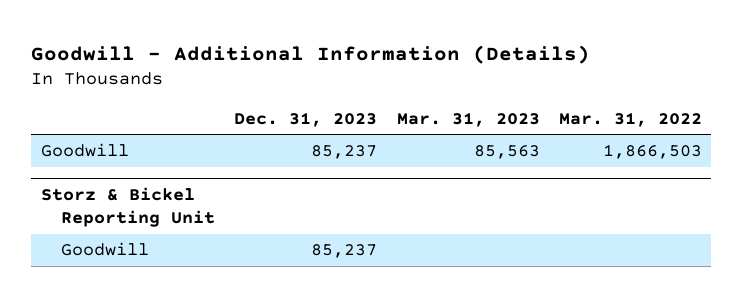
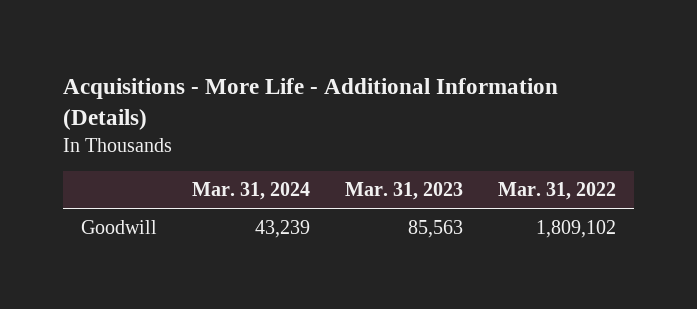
[31,44,591,64] Goodwill - Additional Information (Details) -> [63,78,559,130] Acquisitions - More Life - Additional Information (Details)
[234,111,378,127] Dec. 31, 2023 -> none
none -> [191,182,310,201] Mar. 31, 2024
[40,186,216,228] Storz & Bickel Reporting Unit -> none
[61,242,150,257] Goodwill -> none
[602,144,702,160] 1,866,503 -> [536,219,617,238] 1,809,102

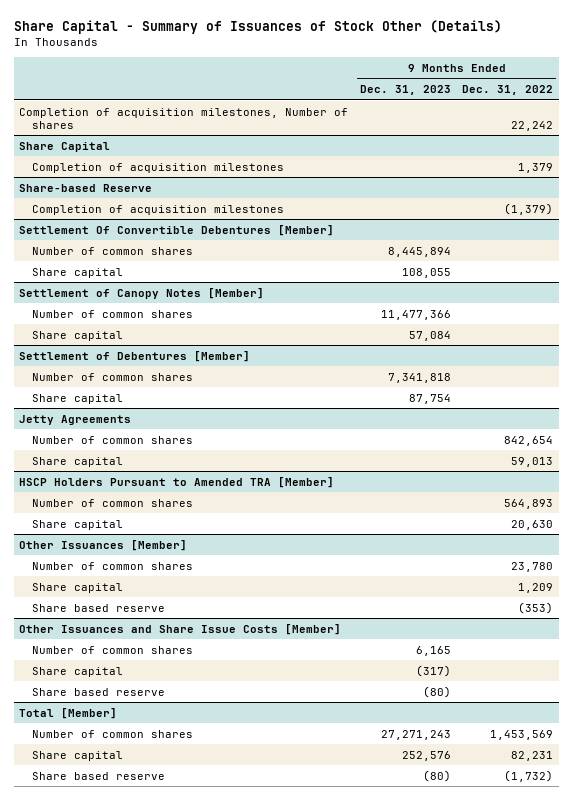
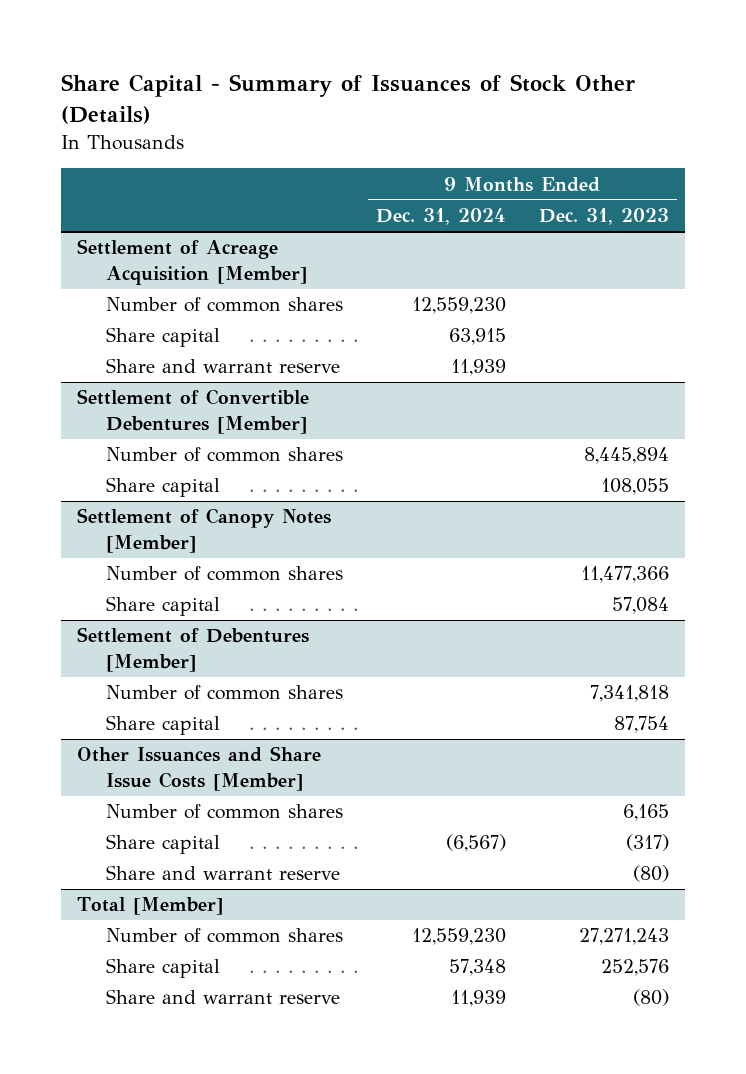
[462,85,554,96] Dec. 31, 2022 -> none
none -> [375,208,506,226] Dec. 31, 2024
[19,107,349,129] Completion of acquisition milestones, Number of shares -> none
[19,141,111,152] Share Capital -> none
[31,162,284,173] Completion of acquisition milestones -> none
[19,183,153,192] Share-based Reserve -> none
[31,204,284,215] Completion of acquisition milestones -> none
none -> [77,239,309,286] Settlement of Acreage Acquisition [Member]
none -> [106,297,344,313] Number of common shares
none -> [106,327,221,348] Share capital
none -> [106,358,341,374] Share and warrant reserve
[19,224,335,236] Settlement Of Convertible Debentures [Member] -> [77,389,310,435] Settlement of Convertible Debentures [Member]
[19,414,132,425] Jetty Agreements -> none
[31,435,193,444] Number of common shares -> none
[31,456,123,467] Share capital -> none
[19,476,335,488] HSCP Holders Pursuant to Amended TRA [Member] -> none
[31,498,193,507] Number of common shares -> none
[31,519,123,530] Share capital -> none
[19,539,188,551] Other Issuances [Member] -> none
[31,561,193,570] Number of common shares -> none
[31,582,123,593] Share capital -> none
[31,603,165,612] Share based reserve -> none
[31,687,165,696] Share based reserve -> [106,865,341,881] Share and warrant reserve
[31,771,165,780] Share based reserve -> [106,989,341,1005] Share and warrant reserve

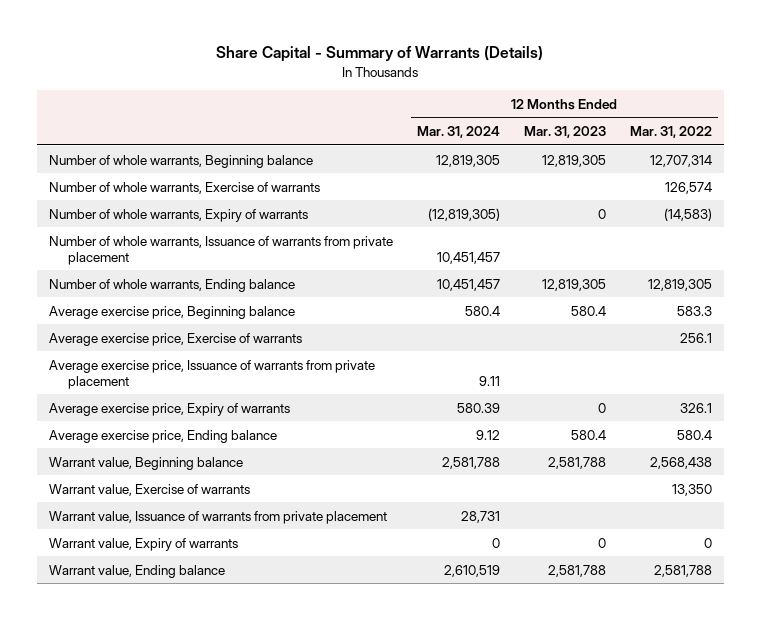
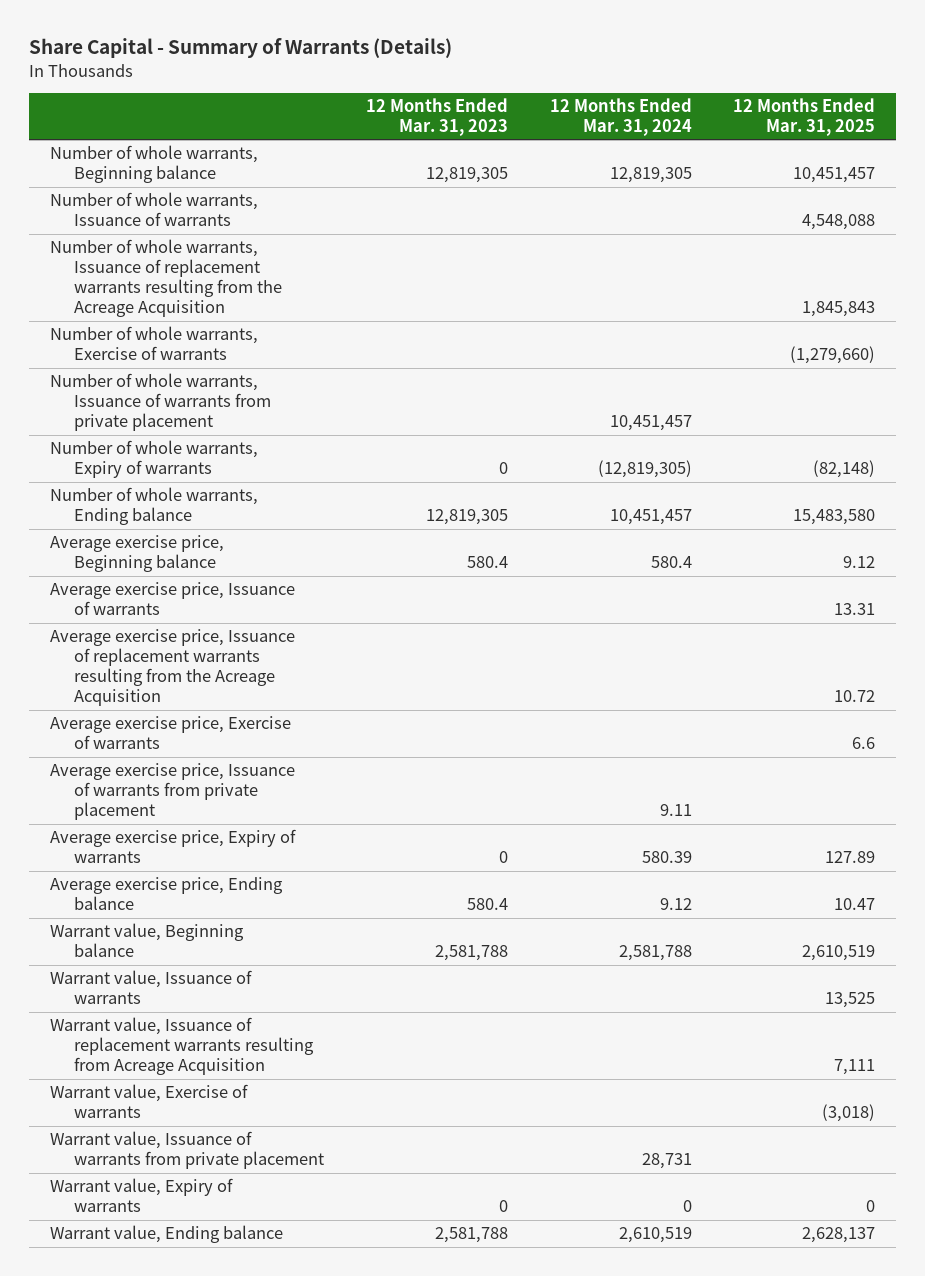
[629,125,712,138] Mar. 31, 2022 -> none
none -> [733,98,876,137] 12 Months Ended Mar. 31, 2025
none -> [49,192,258,227] Number of whole warrants, Issuance of warrants
none -> [49,239,283,318] Number of whole warrants, Issuance of replacement warrants resulting from the Acreage Acquisition
[48,208,308,222] Number of whole warrants, Expiry of warrants -> [49,440,258,479] Number of whole warrants, Expiry of warrants
none -> [49,582,295,616] Average exercise price, Issuance of warrants
none -> [49,629,295,707] Average exercise price, Issuance of replacement warrants resulting from the Acreage Acquisition
none -> [49,970,252,1005] Warrant value, Issuance of warrants
none -> [49,1017,315,1076] Warrant value, Issuance of replacement warrants resulting from Acreage Acquisition

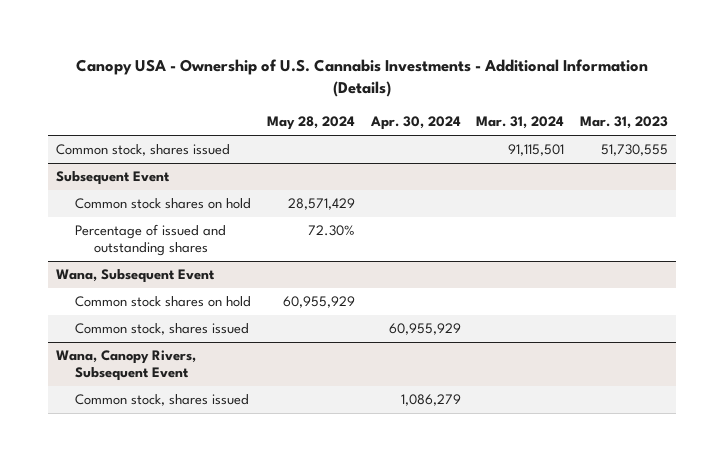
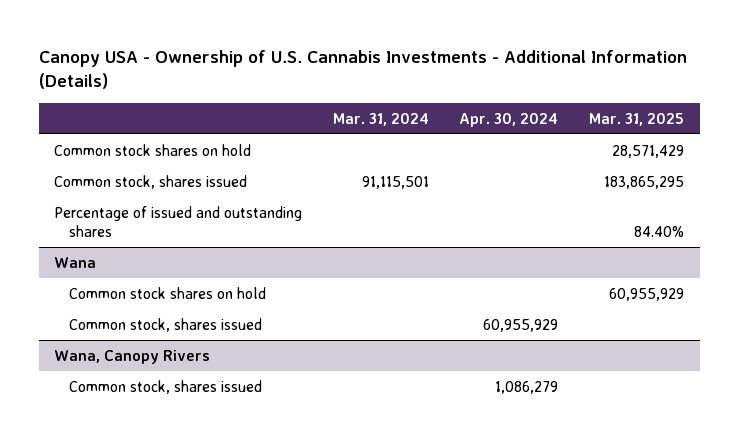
[266,116,355,131] May 28, 2024 -> none
[579,116,668,130] Mar. 31, 2023 -> none
none -> [589,112,685,126] Mar. 31, 2025
none -> [53,143,251,156] Common stock shares on hold
[56,171,171,186] Subsequent Event -> none
[75,198,252,210] Common stock shares on hold -> none
[75,224,227,257] Percentage of issued and outstanding shares -> none
none -> [53,205,302,237] Percentage of issued and outstanding shares
[56,269,216,284] Wana, Subsequent Event -> [53,256,96,268] Wana
[56,350,197,382] Wana, Canopy Rivers, Subsequent Event -> [53,349,210,364] Wana, Canopy Rivers

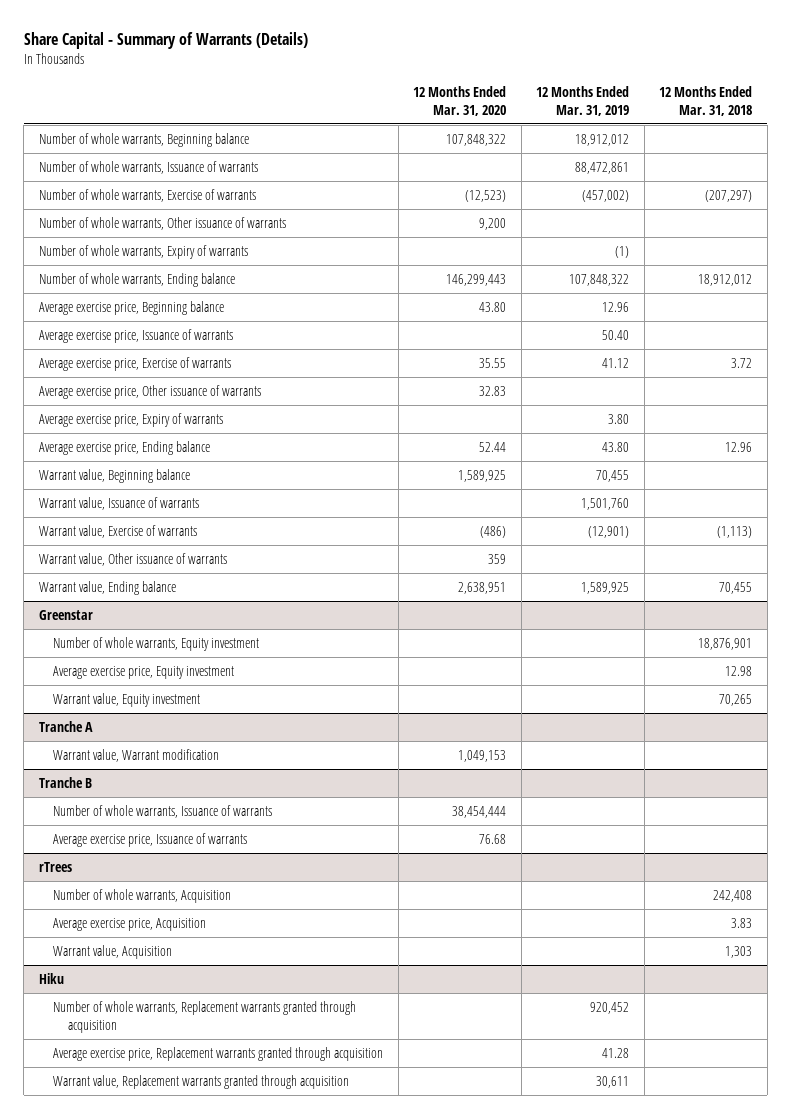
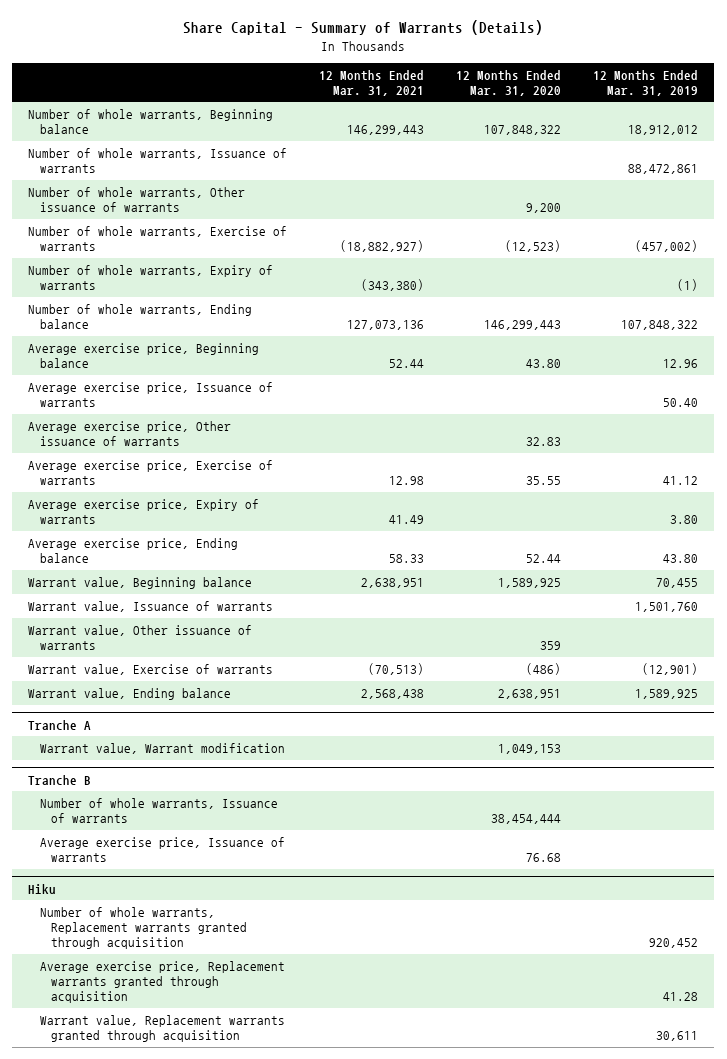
[659,86,753,116] 12 Months Ended Mar. 31, 2018 -> none
none -> [319,69,425,96] 12 Months Ended Mar. 31, 2021
[38,189,256,203] Number of whole warrants, Exercise of warrants -> [28,226,288,252] Number of whole warrants, Exercise of warrants
[38,357,231,372] Average exercise price, Exercise of warrants -> [28,460,274,486] Average exercise price, Exercise of warrants
[38,525,197,539] Warrant value, Exercise of warrants -> [28,664,274,676] Warrant value, Exercise of warrants
[38,610,93,621] Greenstar -> none
[53,637,260,652] Number of whole warrants, Equity investment -> none
[53,666,235,680] Average exercise price, Equity investment -> none
[53,693,201,708] Warrant value, Equity investment -> none
[38,862,72,873] rTrees -> none
[53,889,232,904] Number of whole warrants, Acquisition -> none
[53,918,207,932] Average exercise price, Acquisition -> none
[53,945,173,960] Warrant value, Acquisition -> none

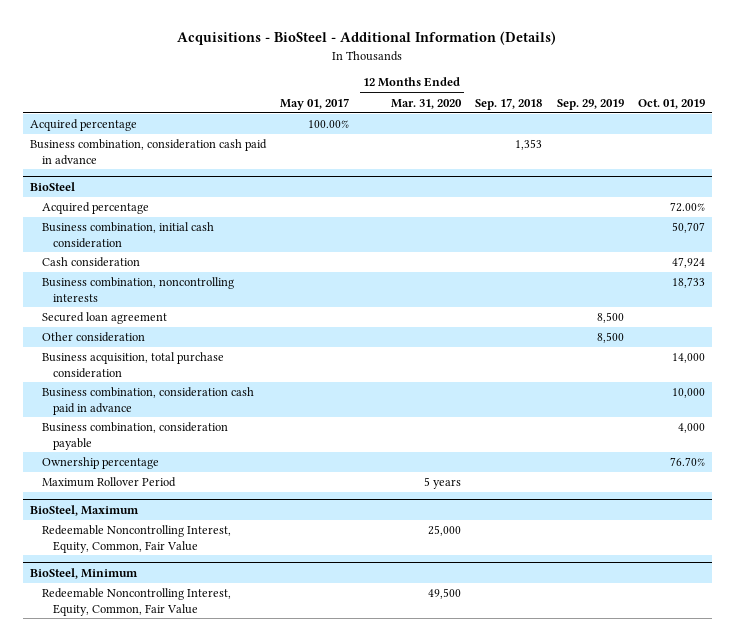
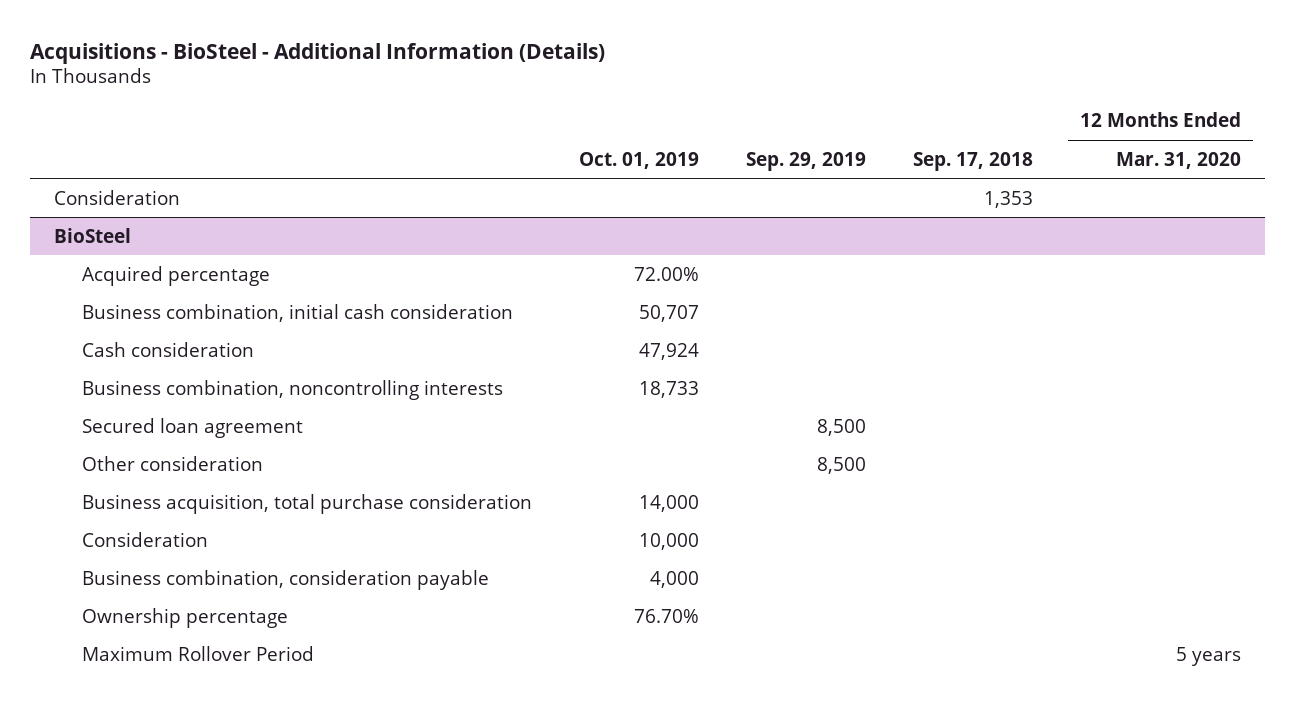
[280,97,350,110] May 01, 2017 -> none
[29,119,137,132] Acquired percentage -> none
[29,139,267,165] Business combination, consideration cash paid in advance -> [53,189,180,205] Consideration
[41,387,254,415] Business combination, consideration cash paid in advance -> [82,531,209,547] Consideration
[29,504,139,516] BioSteel, Maximum -> none
[41,525,231,553] Redeemable Noncontrolling Interest, Equity, Common, Fair Value -> none
[29,567,138,579] BioSteel, Minimum -> none
[41,588,231,616] Redeemable Noncontrolling Interest, Equity, Common, Fair Value -> none

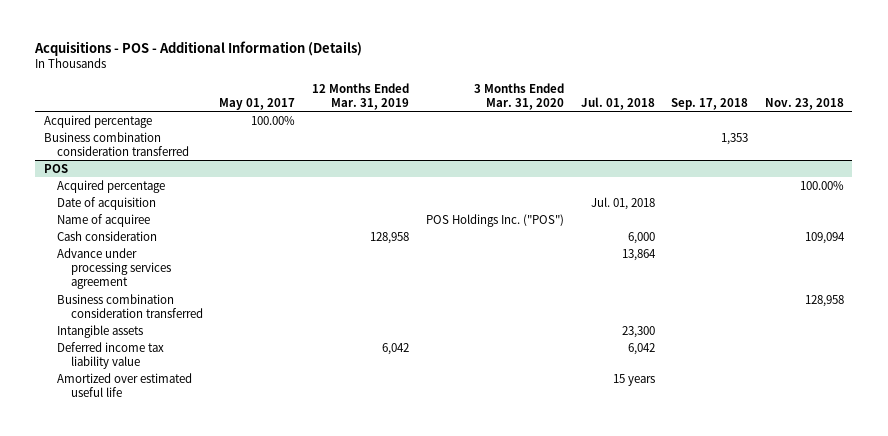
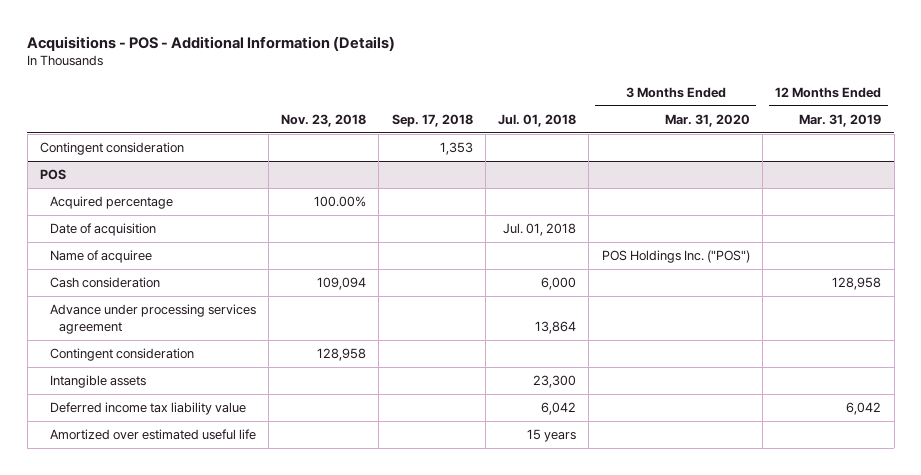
[219,98,296,111] May 01, 2017 -> none
[43,114,152,128] Acquired percentage -> none
[43,131,190,157] Business combination consideration transferred -> [40,142,185,156] Contingent consideration
[57,293,203,319] Business combination consideration transferred -> [49,348,194,362] Contingent consideration

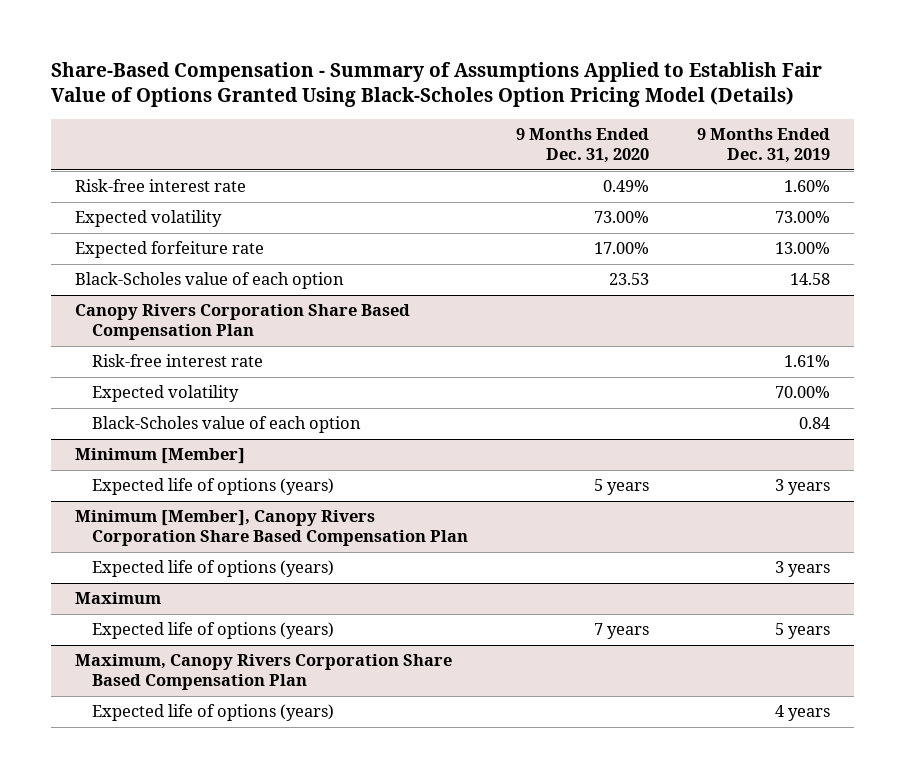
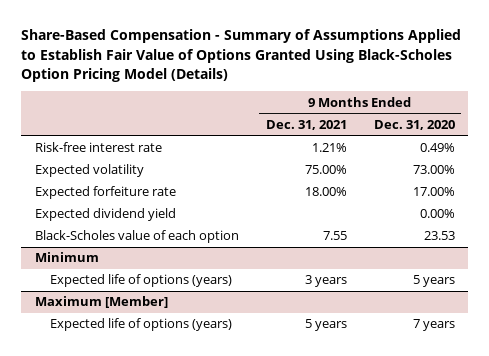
[696,127,830,164] 9 Months Ended Dec. 31, 2019 -> none
none -> [265,119,347,130] Dec. 31, 2021
none -> [34,208,176,222] Expected dividend yield
[74,304,410,341] Canopy Rivers Corporation Share Based Compensation Plan -> none
[91,354,263,368] Risk-free interest rate -> none
[91,385,239,403] Expected volatility -> none
[91,416,361,434] Black-Scholes value of each option -> none
[74,448,245,465] Minimum [Member] -> [34,252,99,263] Minimum
[74,510,468,547] Minimum [Member], Canopy Rivers Corporation Share Based Compensation Plan -> none
[91,560,334,578] Expected life of options (years) -> none
[74,592,161,605] Maximum -> [34,296,168,309] Maximum [Member]
[74,654,452,691] Maximum, Canopy Rivers Corporation Share Based Compensation Plan -> none
[91,704,334,722] Expected life of options (years) -> none

